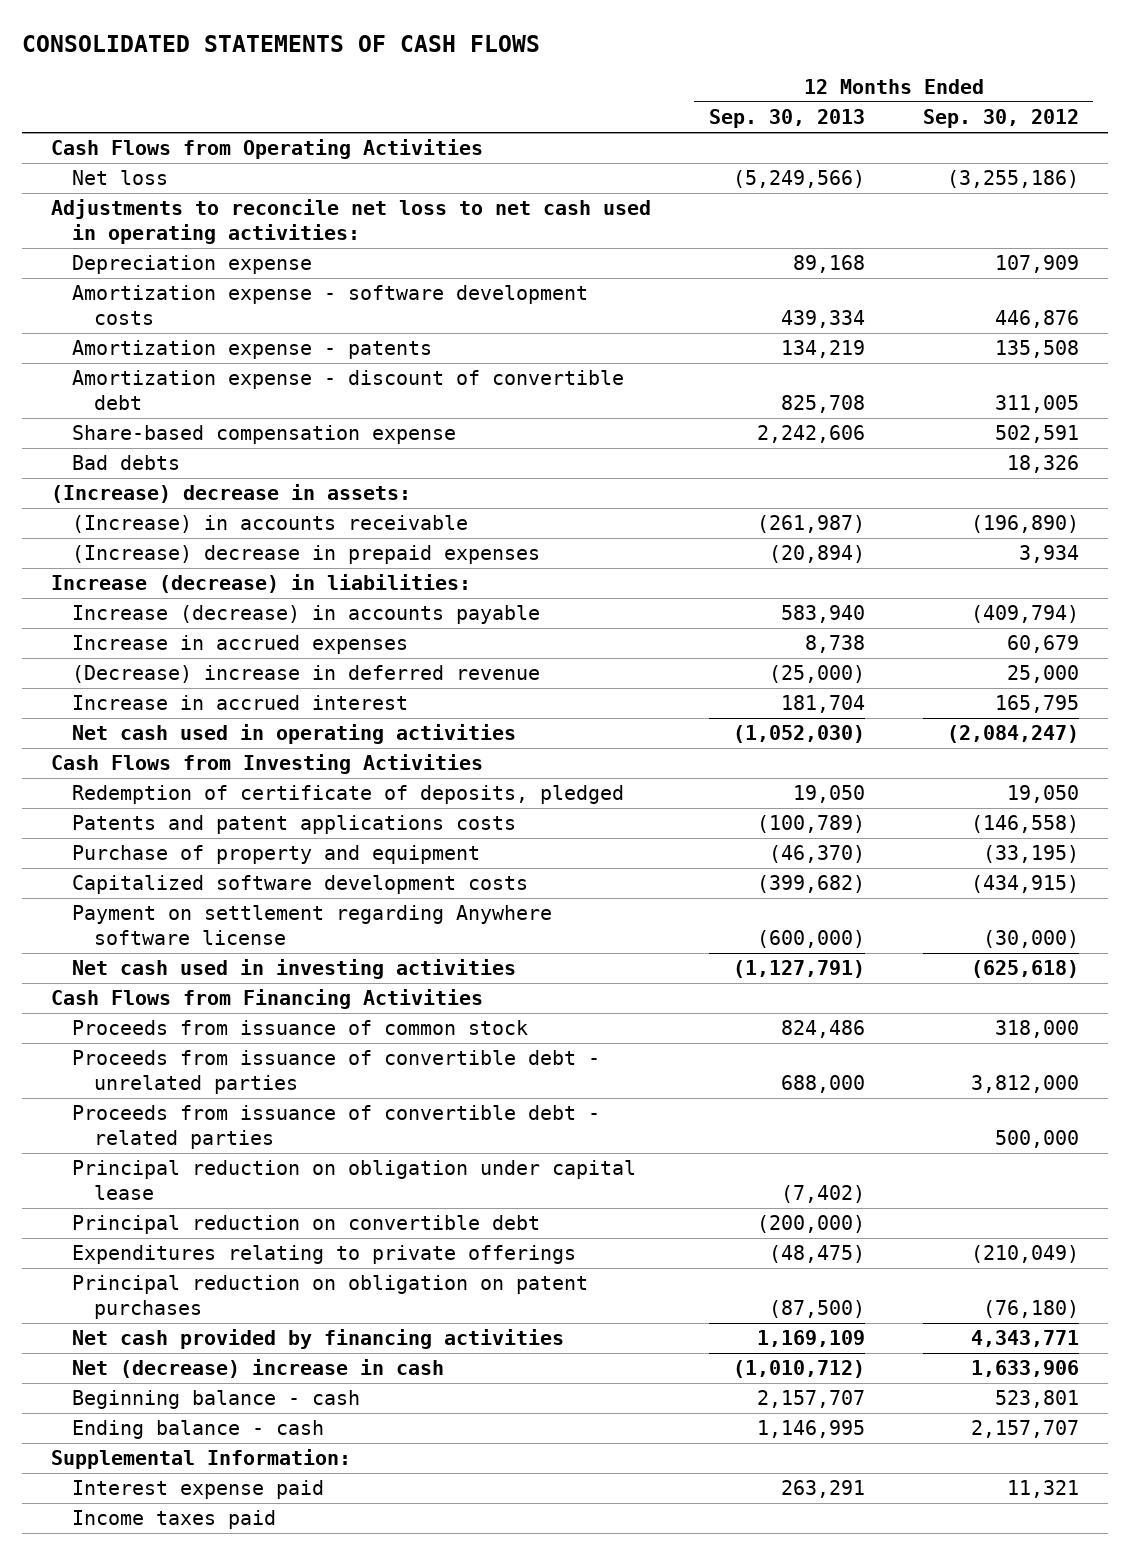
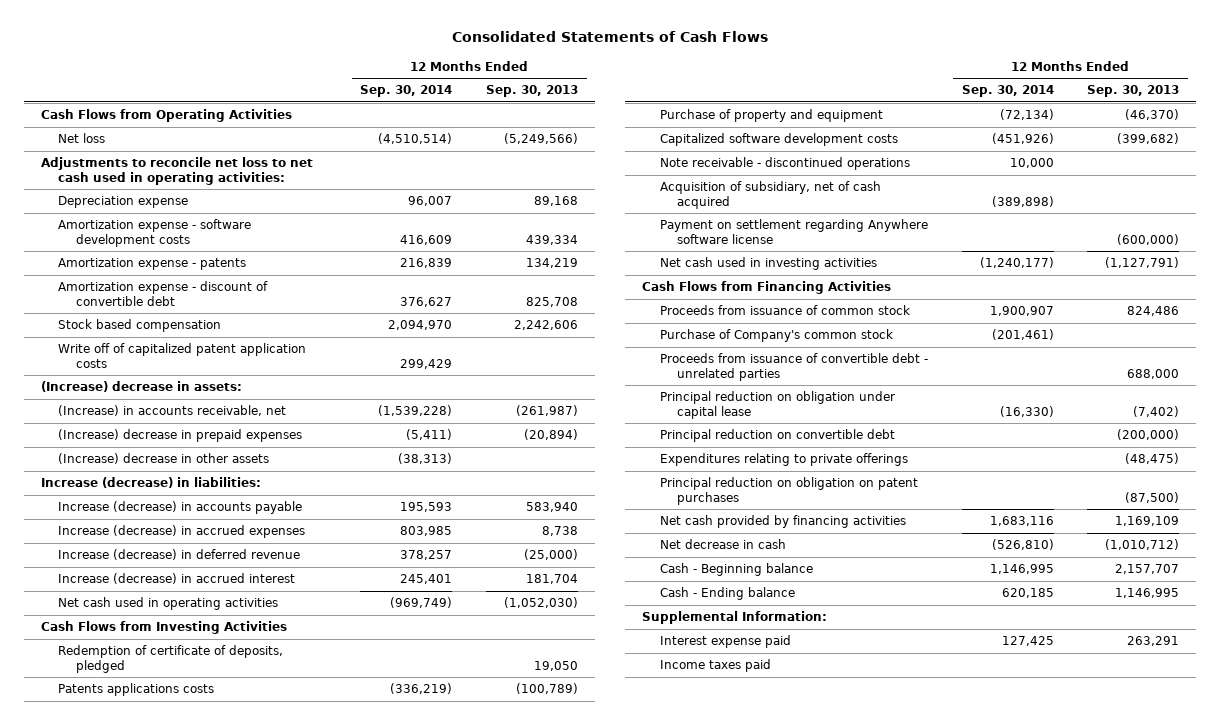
[21,34,540,52] CONSOLIDATED STATEMENTS OF CASH FLOWS -> [452,31,769,43] Consolidated Statements of Cash Flows
[922,108,1079,128] Sep. 30, 2012 -> none
none -> [360,85,453,98] Sep. 30, 2014
[72,455,181,471] Bad debts -> none
[72,425,457,445] Share-based compensation expense -> [58,319,222,333] Stock based compensation
none -> [58,343,307,368] Write off of capitalized patent application costs
[72,515,469,534] (Increase) in accounts receivable -> [58,405,287,417] (Increase) in accounts receivable, net
none -> [58,453,270,465] (Increase) decrease in other assets
[72,635,409,655] Increase in accrued expenses -> [58,525,306,539] Increase (decrease) in accrued expenses
[72,665,541,684] (Decrease) increase in deferred revenue -> [58,549,301,561] Increase (decrease) in deferred revenue
[72,695,409,711] Increase in accrued interest -> [58,573,296,585] Increase (decrease) in accrued interest
[72,815,517,835] Patents and patent applications costs -> [58,683,215,697] Patents applications costs
none -> [659,157,910,171] Note receivable - discontinued operations
none -> [659,181,881,209] Acquisition of subsidiary, net of cash acquired
none -> [659,329,893,343] Purchase of Company's common stock
[72,1105,601,1150] Proceeds from issuance of convertible debt - related parties -> none
[72,1359,445,1379] Net (decrease) increase in cash -> [659,539,786,550] Net decrease in cash
[72,1390,361,1410] Beginning balance - cash -> [659,563,813,577] Cash - Beginning balance
[72,1420,325,1440] Ending balance - cash -> [659,587,795,601] Cash - Ending balance

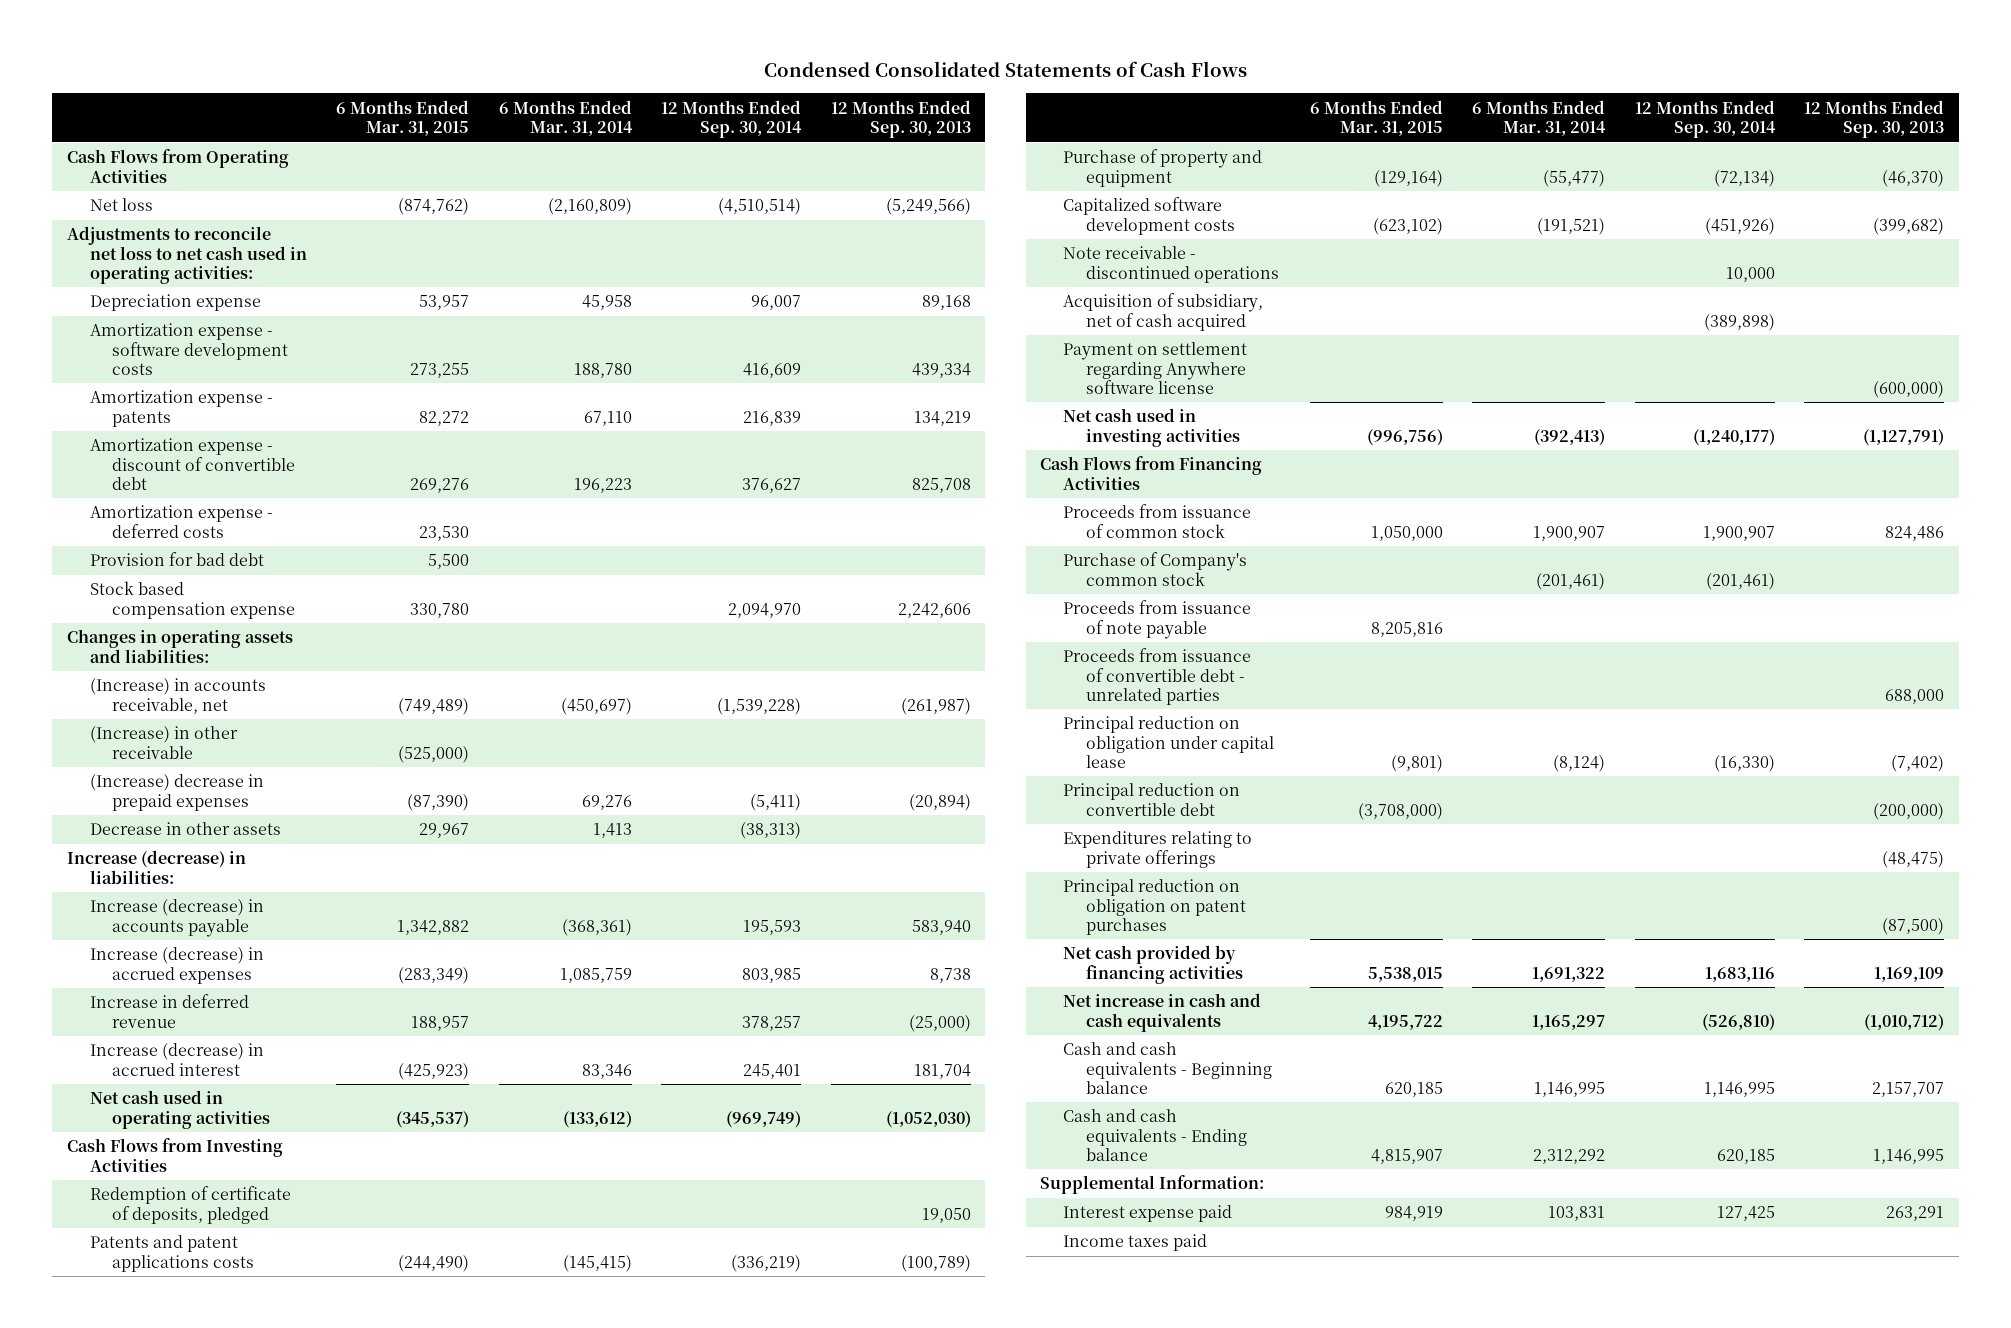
[452,31,769,43] Consolidated Statements of Cash Flows -> [763,61,1247,78] Condensed Consolidated Statements of Cash Flows
none -> [336,99,470,136] 6 Months Ended Mar. 31, 2015
none -> [498,99,633,136] 6 Months Ended Mar. 31, 2014
[58,343,307,368] Write off of capitalized patent application costs -> none
none -> [89,505,273,538] Amortization expense - deferred costs
none -> [89,552,264,567] Provision for bad debt
[58,319,222,333] Stock based compensation -> [89,581,296,619] Stock based compensation expense
[40,381,242,393] (Increase) decrease in assets: -> [66,629,293,663] Changes in operating assets and liabilities:
none -> [89,726,238,759] (Increase) in other receivable
[58,453,270,465] (Increase) decrease in other assets -> [89,822,281,836] Decrease in other assets
[58,549,301,561] Increase (decrease) in deferred revenue -> [89,994,249,1028] Increase in deferred revenue
[58,683,215,697] Patents applications costs -> [89,1235,255,1272] Patents and patent applications costs
none -> [1063,600,1252,639] Proceeds from issuance of note payable
[659,539,786,550] Net decrease in cash -> [1063,993,1262,1032] Net increase in cash and cash equivalents
[659,563,813,577] Cash - Beginning balance -> [1063,1042,1272,1094] Cash and cash equivalents - Beginning balance
[659,587,795,601] Cash - Ending balance -> [1063,1109,1247,1161] Cash and cash equivalents - Ending balance

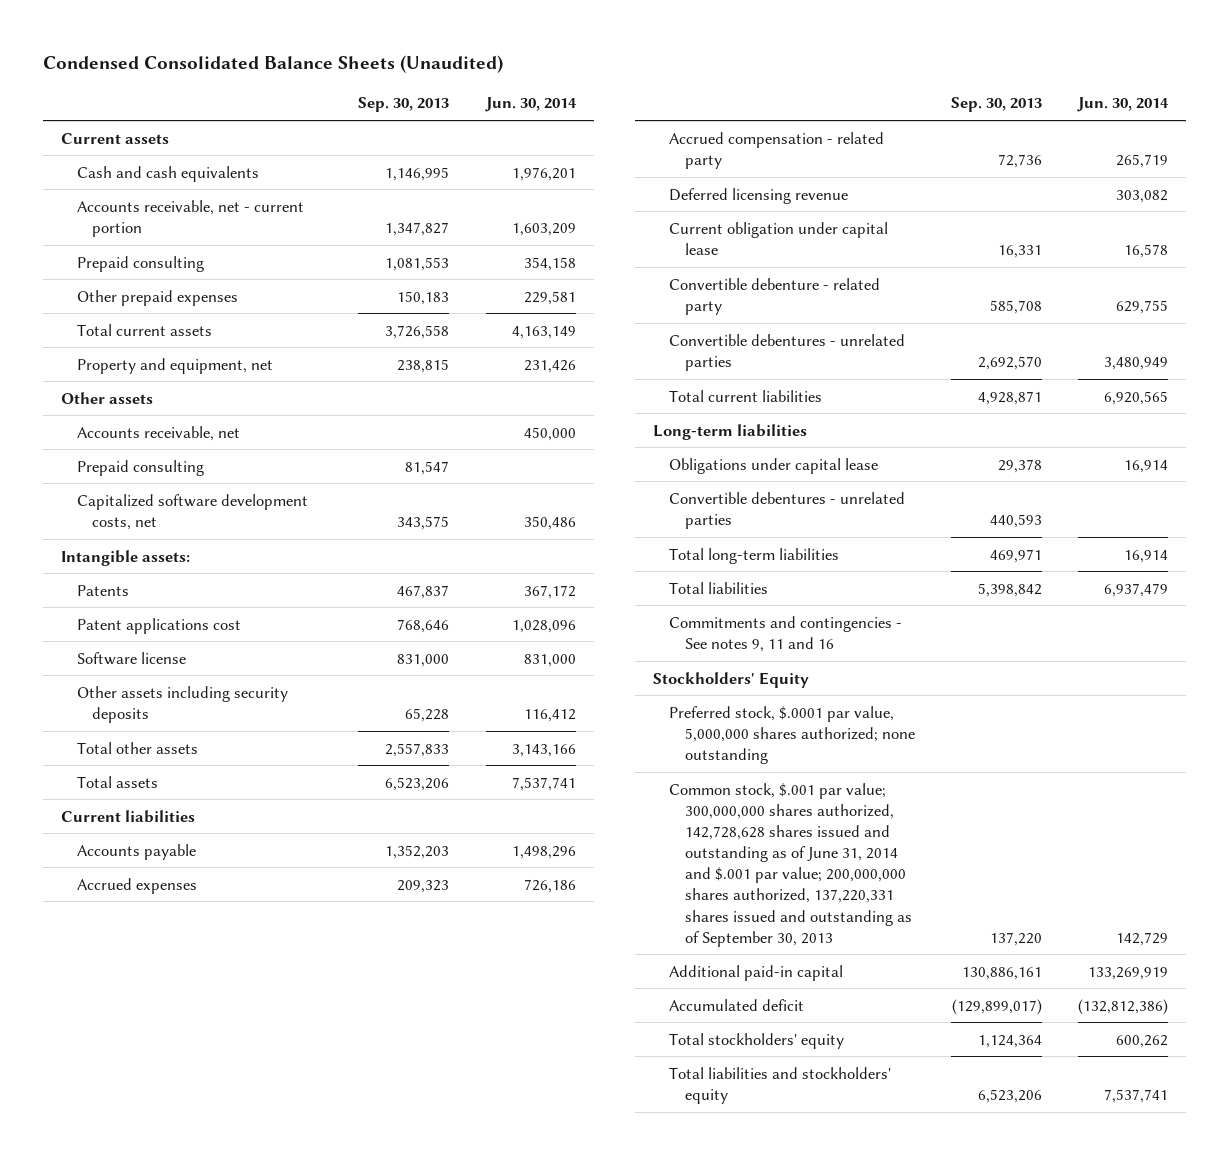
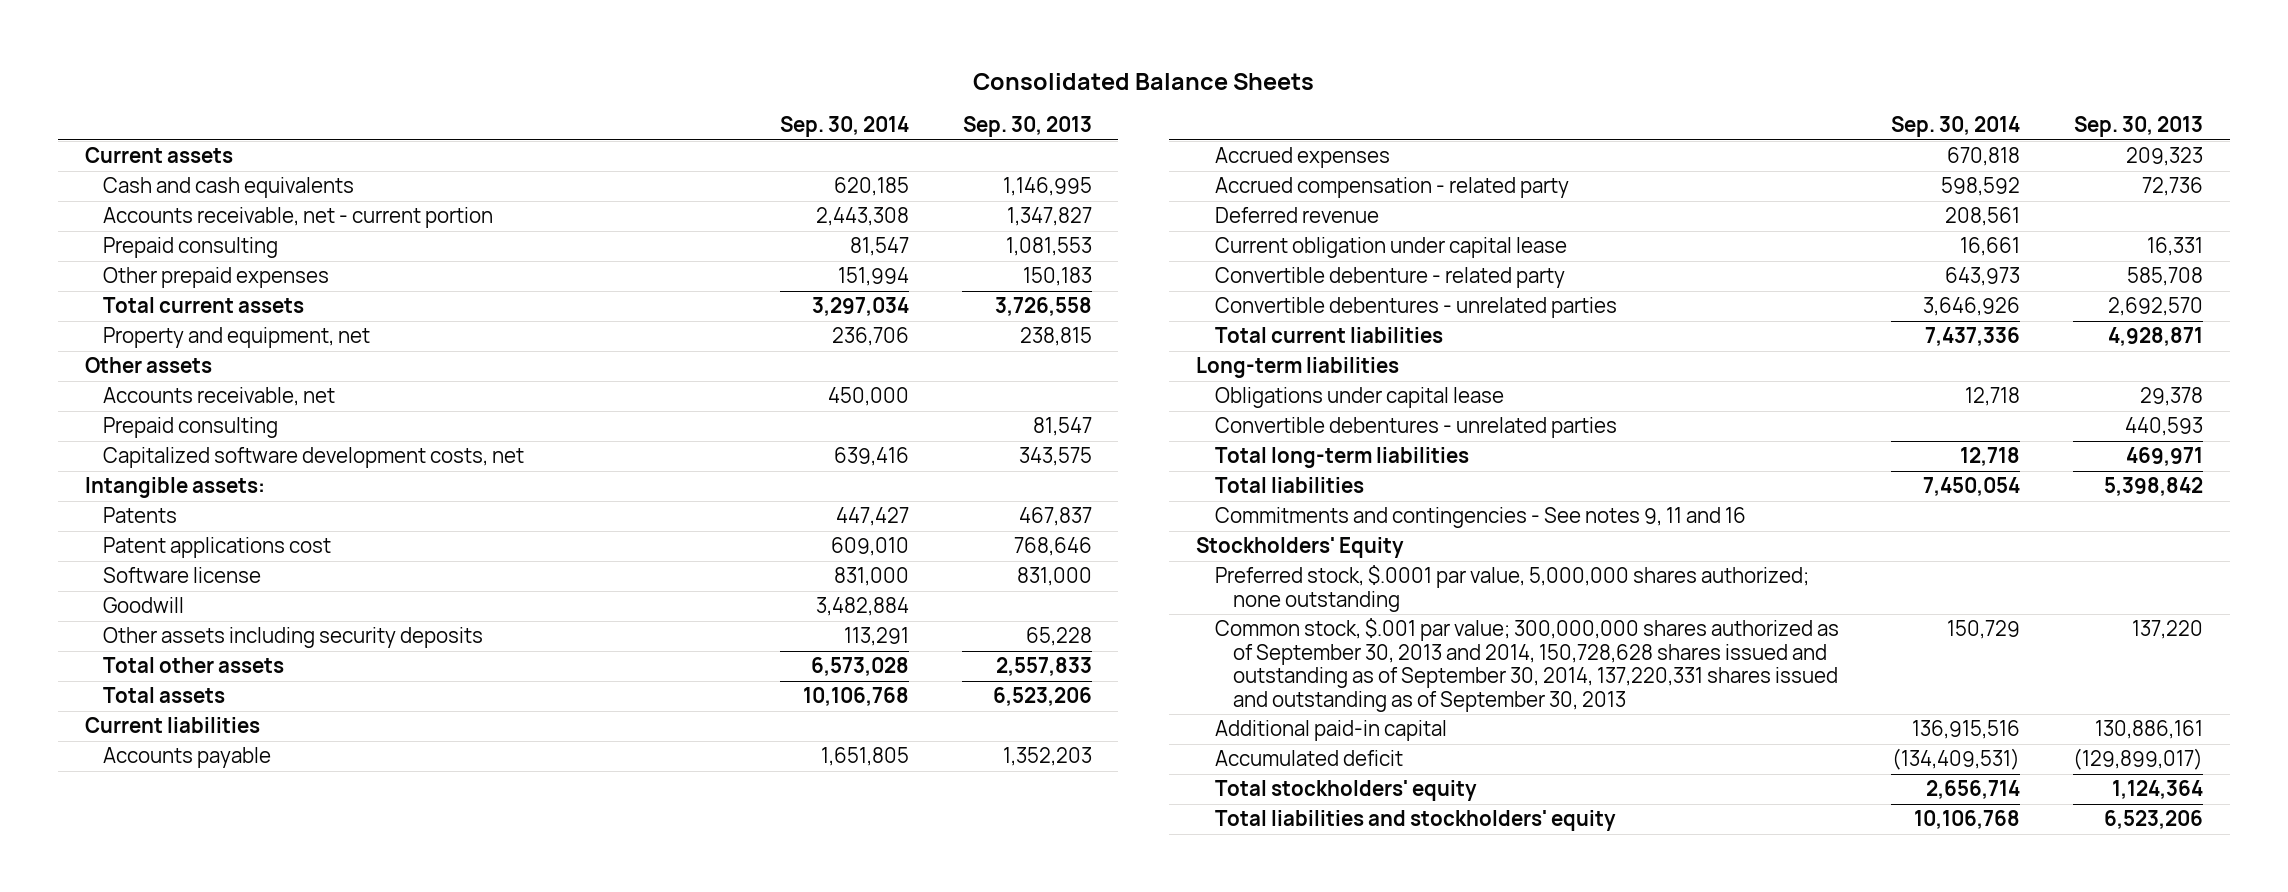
[43,55,504,74] Condensed Consolidated Balance Sheets (Unaudited) -> [972,72,1314,90] Consolidated Balance Sheets
[484,97,577,113] Jun. 30, 2014 -> none
none -> [780,116,910,138] Sep. 30, 2014
none -> [103,597,185,614] Goodwill
[668,187,848,204] Deferred licensing revenue -> [1214,207,1379,224] Deferred revenue
[668,782,912,947] Common stock, $.001 par value; 300,000,000 shares authorized, 142,728,628 shares issued and outstanding as of June 31, 2014 and $.001 par value; 200,000,000 shares authorized, 137,220,331 shares issued and outstanding as of September 30, 2013 -> [1214,618,1839,712] Common stock, $.001 par value; 300,000,000 shares authorized as of September 30, 2013 and 2014, 150,728,628 shares issued and outstanding as of September 30, 2014, 137,220,331 shares issued and outstanding as of September 30, 2013

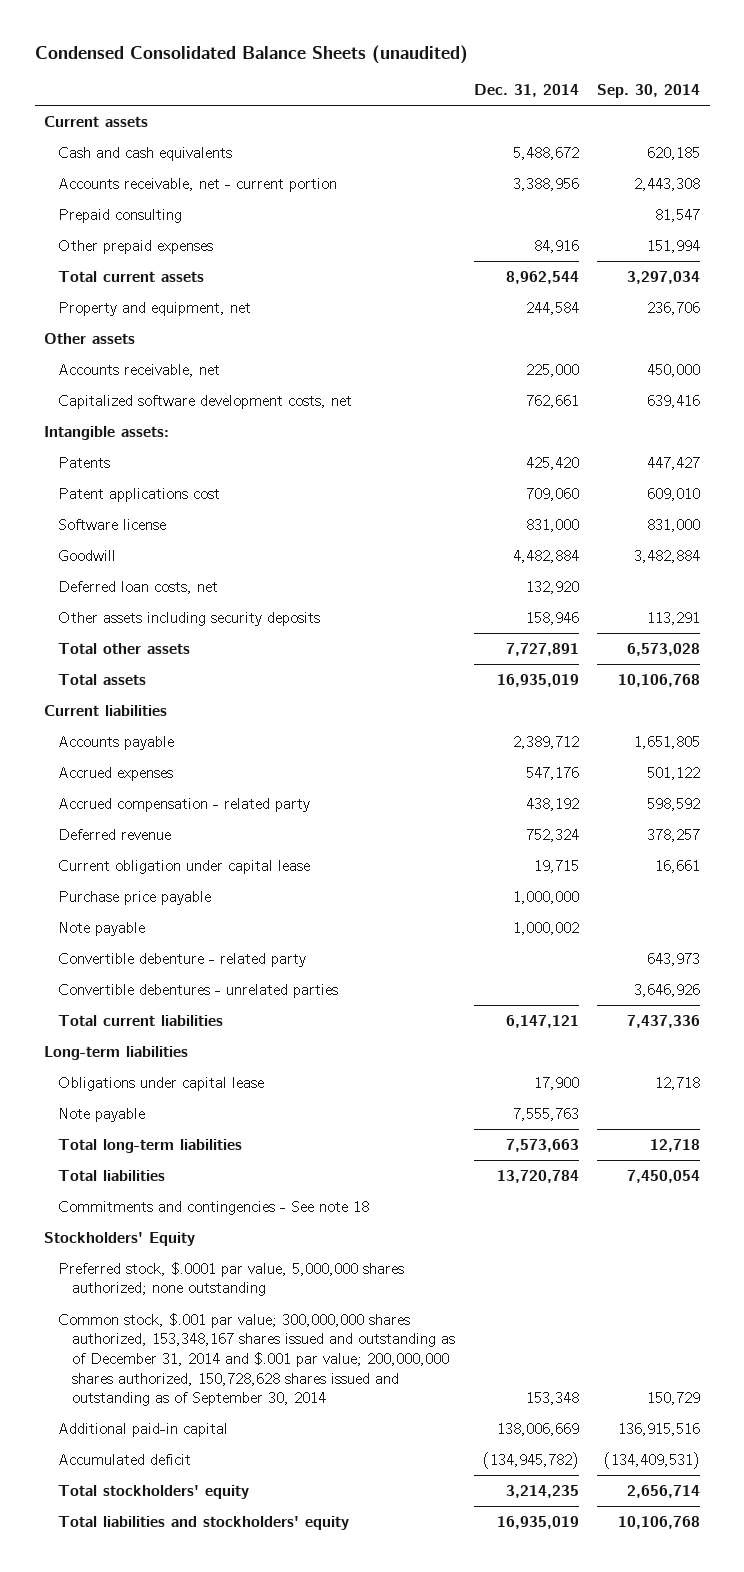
[972,72,1314,90] Consolidated Balance Sheets -> [34,44,468,64] Condensed Consolidated Balance Sheets (unaudited)
[963,116,1093,138] Sep. 30, 2013 -> none
none -> [473,83,579,97] Dec. 31, 2014
[103,417,279,439] Prepaid consulting -> none
none -> [58,580,219,594] Deferred loan costs, net
[1947,147,2021,167] 670,818 -> [647,766,701,780] 501,122
[1945,207,2021,227] 208,561 -> [647,828,701,842] 378,257
none -> [58,890,212,905] Purchase price payable
none -> [58,921,146,936] Note payable
[1214,417,1617,439] Convertible debentures - unrelated parties -> none
none -> [58,1107,146,1122] Note payable
[1214,507,1746,529] Commitments and contingencies - See notes 9, 11 and 16 -> [58,1200,370,1215] Commitments and contingencies - See note 18
[1214,618,1839,712] Common stock, $.001 par value; 300,000,000 shares authorized as of September 30, 2013 and 2014, 150,728,628 shares issued and outstanding as of September 30, 2014, 137,220,331 shares issued and outstanding as of September 30, 2013 -> [58,1312,456,1407] Common stock, $.001 par value; 300,000,000 shares authorized, 153,348,167 shares issued and outstanding as of December 31, 2014 and $.001 par value; 200,000,000 shares authorized, 150,728,628 shares issued and outstanding as of September 30, 2014

